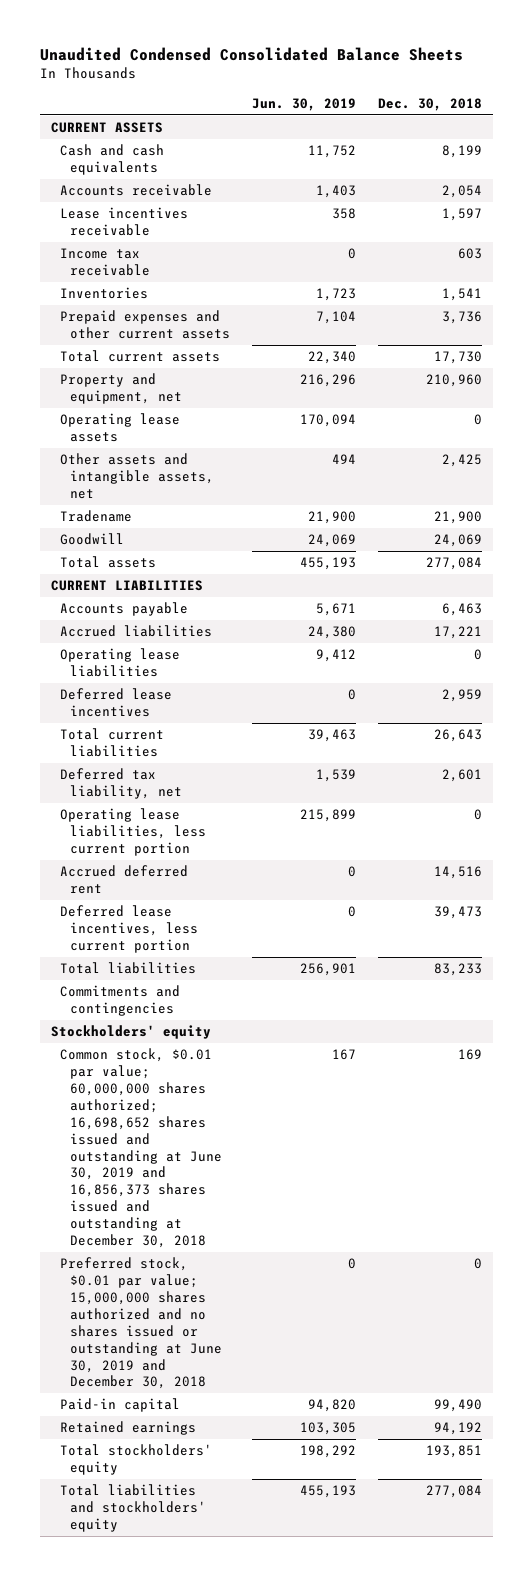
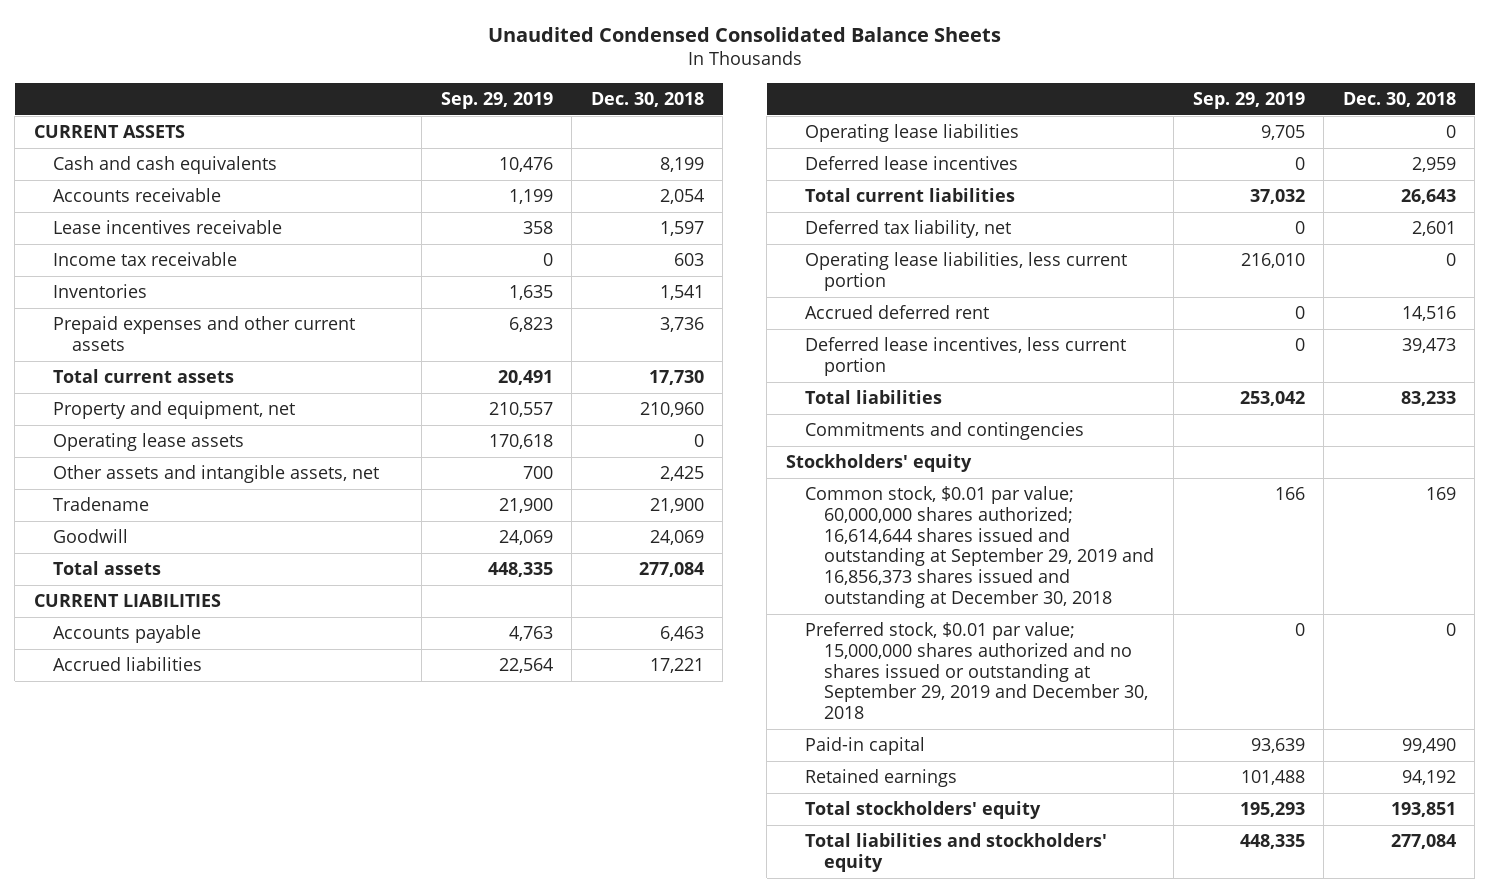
[251,97,356,111] Jun. 30, 2019 -> none
none -> [440,91,553,109] Sep. 29, 2019
[60,1048,222,1248] Common stock, $0.01 par value; 60,000,000 shares authorized; 16,698,652 shares issued and outstanding at June 30, 2019 and 16,856,373 shares issued and outstanding at December 30, 2018 -> [805,486,1155,608] Common stock, $0.01 par value; 60,000,000 shares authorized; 16,614,644 shares issued and outstanding at September 29, 2019 and 16,856,373 shares issued and outstanding at December 30, 2018
[60,1257,222,1390] Preferred stock, $0.01 par value; 15,000,000 shares authorized and no shares issued or outstanding at June 30, 2019 and December 30, 2018 -> [805,622,1149,720] Preferred stock, $0.01 par value; 15,000,000 shares authorized and no shares issued or outstanding at September 29, 2019 and December 30, 2018

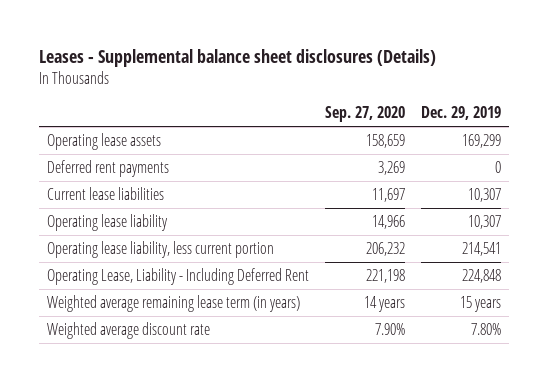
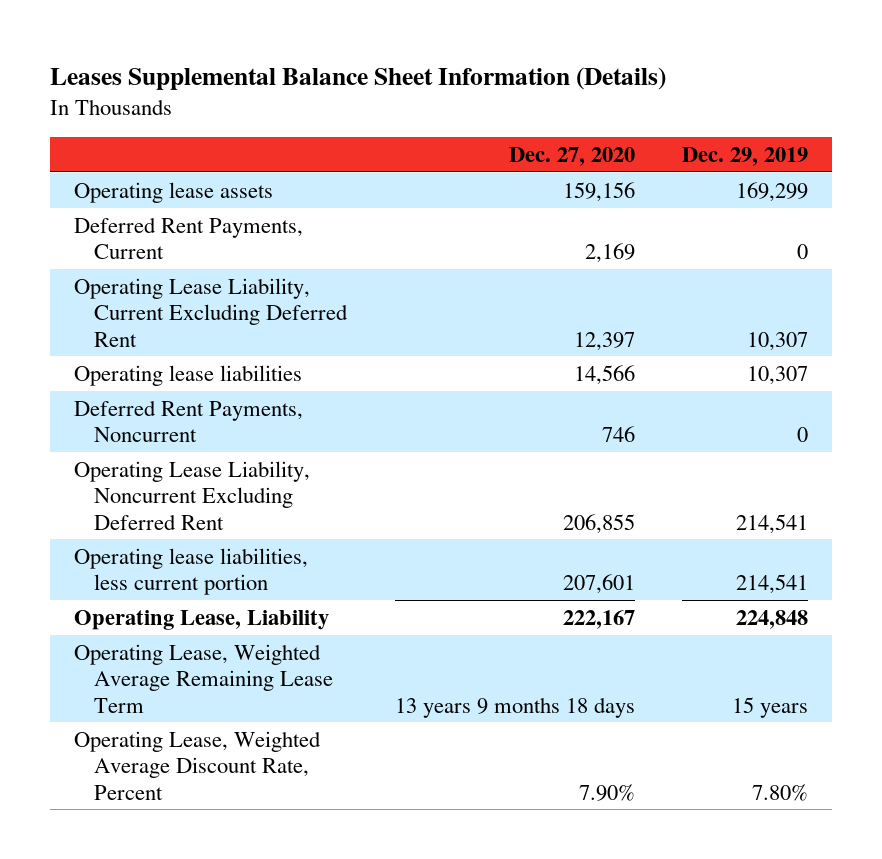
[38,48,436,67] Leases - Supplemental balance sheet disclosures (Details) -> [50,66,667,90] Leases Supplemental Balance Sheet Information (Details)
[324,106,405,123] Sep. 27, 2020 -> none
none -> [508,146,635,166] Dec. 27, 2020
[46,160,169,178] Deferred rent payments -> [73,216,303,260] Deferred Rent Payments, Current
[46,187,164,201] Current lease liabilities -> [73,277,349,347] Operating Lease Liability, Current Excluding Deferred Rent
[46,214,168,232] Operating lease liability -> [73,364,302,386] Operating lease liabilities
none -> [73,399,303,443] Deferred Rent Payments, Noncurrent
none -> [73,460,310,530] Operating Lease Liability, Noncurrent Excluding Deferred Rent
[46,241,274,259] Operating lease liability, less current portion -> [73,547,308,596] Operating lease liabilities, less current portion
[46,268,309,286] Operating Lease, Liability - Including Deferred Rent -> [73,609,329,630] Operating Lease, Liability
[46,295,300,313] Weighted average remaining lease term (in years) -> [73,643,334,713] Operating Lease, Weighted Average Remaining Lease Term
[46,322,210,340] Weighted average discount rate -> [73,730,321,800] Operating Lease, Weighted Average Discount Rate, Percent

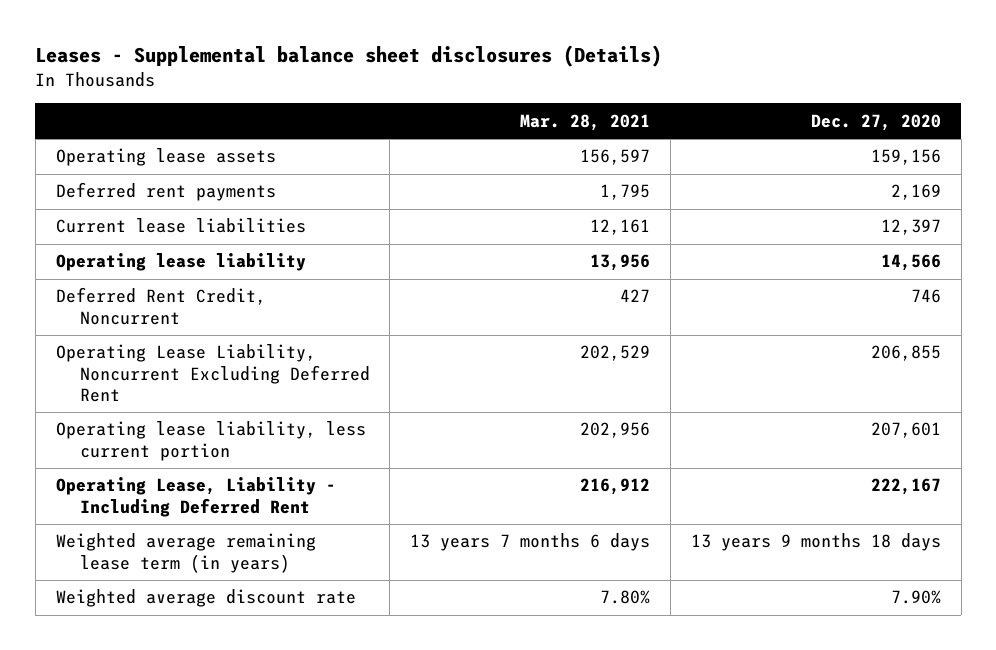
[50,66,667,90] Leases Supplemental Balance Sheet Information (Details) -> [35,45,663,68] Leases - Supplemental balance sheet disclosures (Details)
[681,146,808,166] Dec. 29, 2019 -> none
none -> [520,113,651,131] Mar. 28, 2021
[73,216,303,260] Deferred Rent Payments, Current -> [55,182,276,202] Deferred rent payments
[73,277,349,347] Operating Lease Liability, Current Excluding Deferred Rent -> [55,218,306,234] Current lease liabilities
[73,364,302,386] Operating lease liabilities -> [55,253,306,272] Operating lease liability
[73,399,303,443] Deferred Rent Payments, Noncurrent -> [55,287,266,325] Deferred Rent Credit, Noncurrent
[73,547,308,596] Operating lease liabilities, less current portion -> [55,421,366,461] Operating lease liability, less current portion
[73,609,329,630] Operating Lease, Liability -> [55,477,336,517] Operating Lease, Liability - Including Deferred Rent
[73,643,334,713] Operating Lease, Weighted Average Remaining Lease Term -> [55,533,316,573] Weighted average remaining lease term (in years)
[73,730,321,800] Operating Lease, Weighted Average Discount Rate, Percent -> [55,589,356,608] Weighted average discount rate

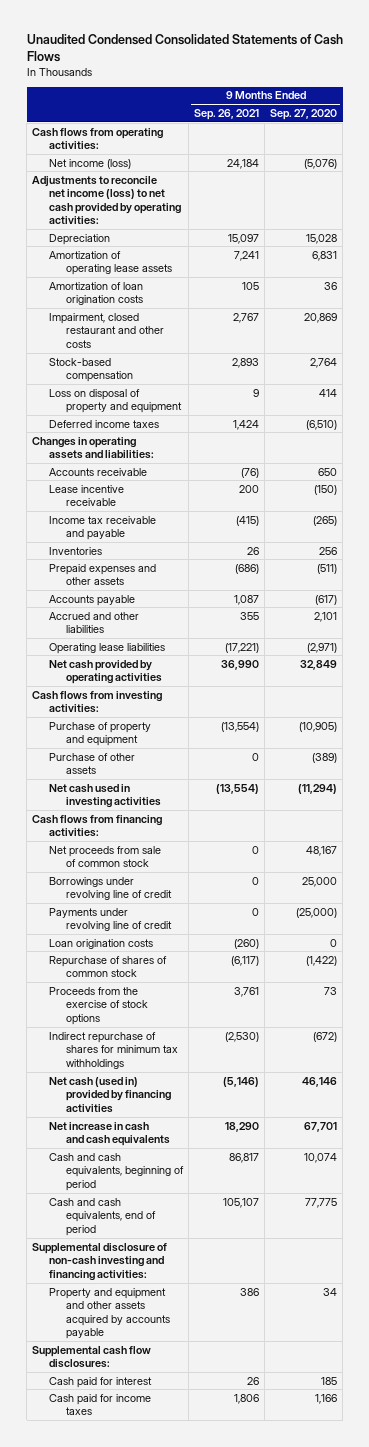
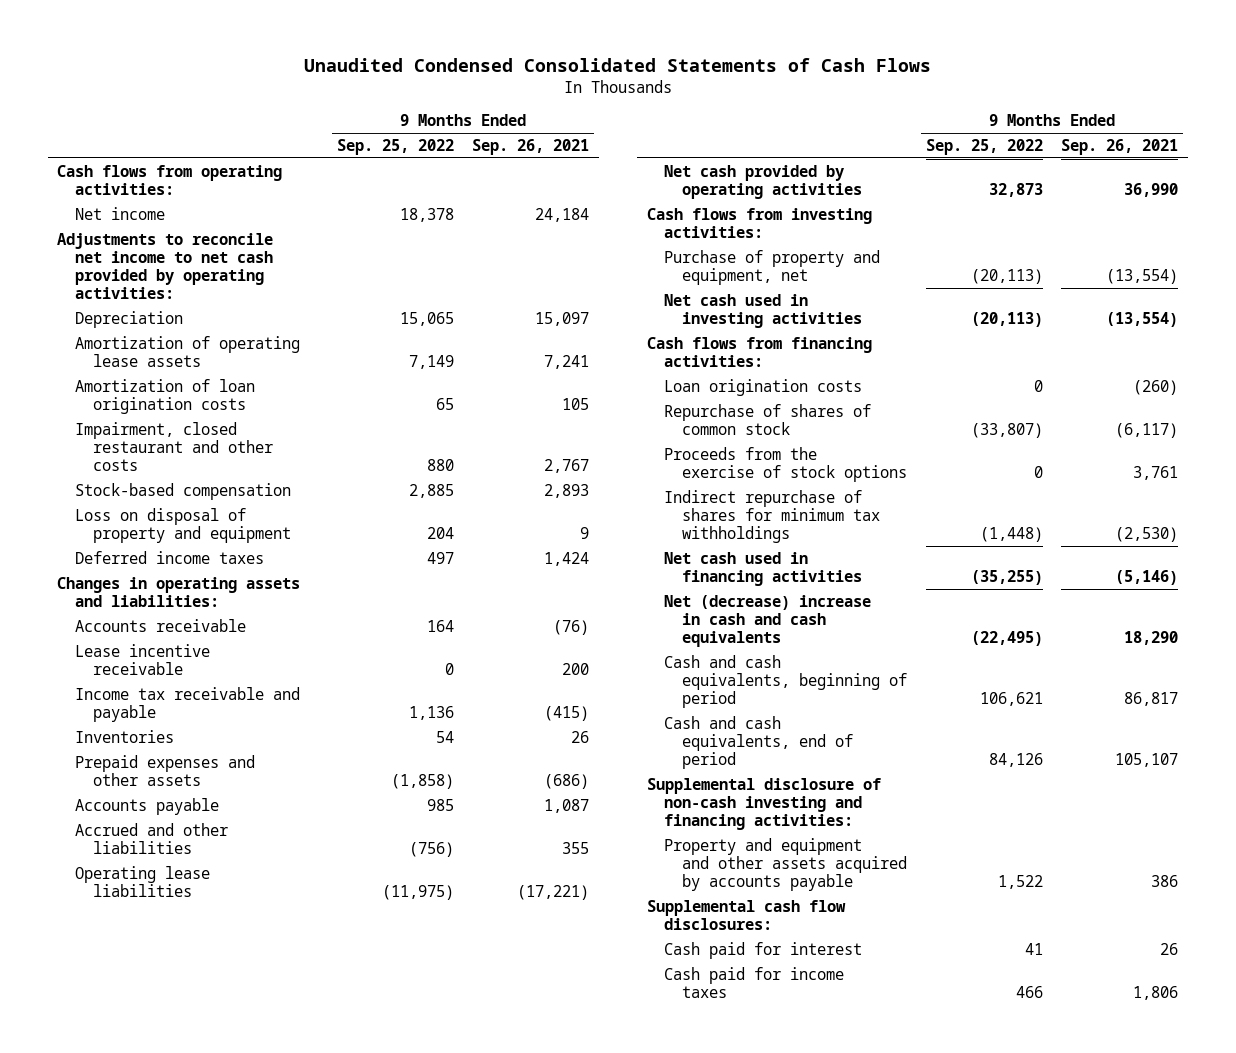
[270,108,338,120] Sep. 27, 2020 -> none
none -> [336,139,454,156] Sep. 25, 2022
[49,158,132,169] Net income (loss) -> [75,206,166,220] Net income
[32,175,182,226] Adjustments to reconcile net income (loss) to net cash provided by operating activities: -> [57,232,274,299] Adjustments to reconcile net income to net cash provided by operating activities:
[49,752,136,775] Purchase of other assets -> none
[49,721,152,747] Purchase of property and equipment -> [664,249,881,285] Purchase of property and equipment, net
[49,845,162,868] Net proceeds from sale of common stock -> none
[49,876,173,901] Borrowings under revolving line of credit -> none
[49,907,173,932] Payments under revolving line of credit -> none
[49,1076,172,1113] Net cash (used in) provided by financing activities -> [664,551,863,586] Net cash used in financing activities
[49,1121,171,1147] Net increase in cash and cash equivalents -> [664,594,872,647] Net (decrease) increase in cash and cash equivalents

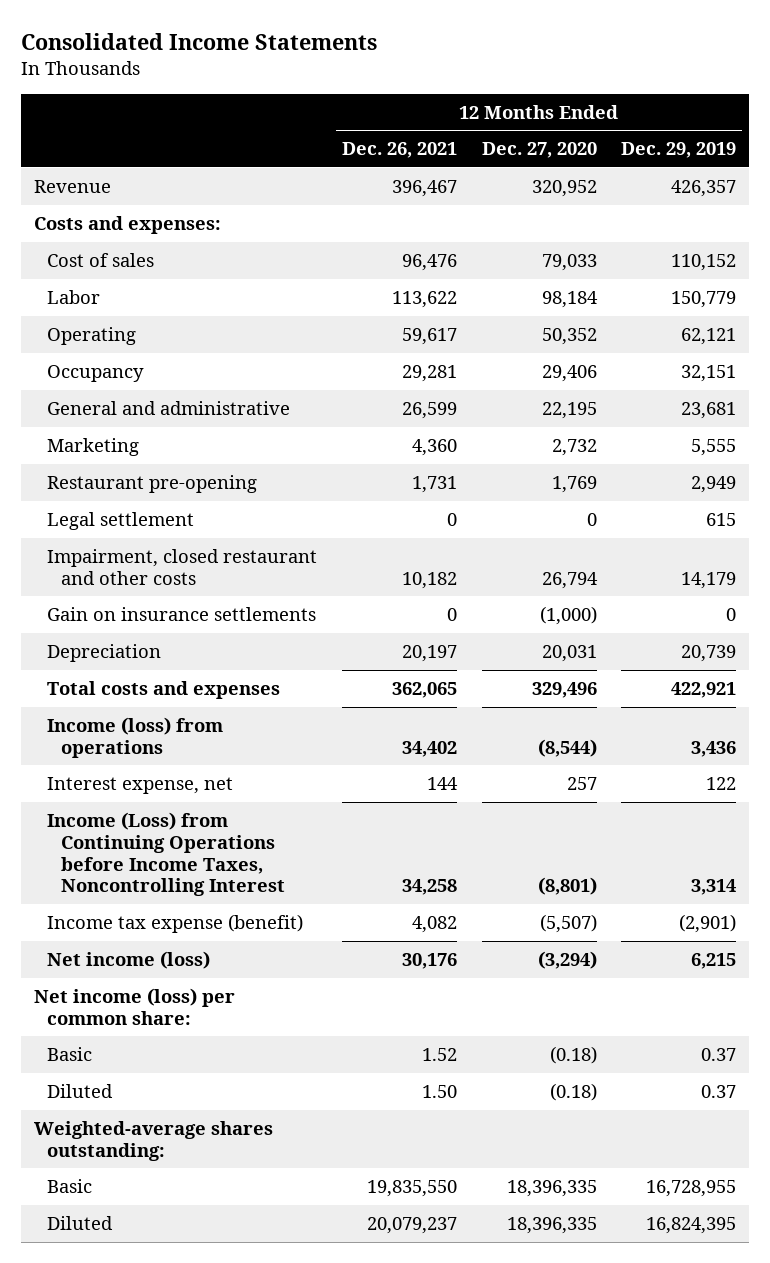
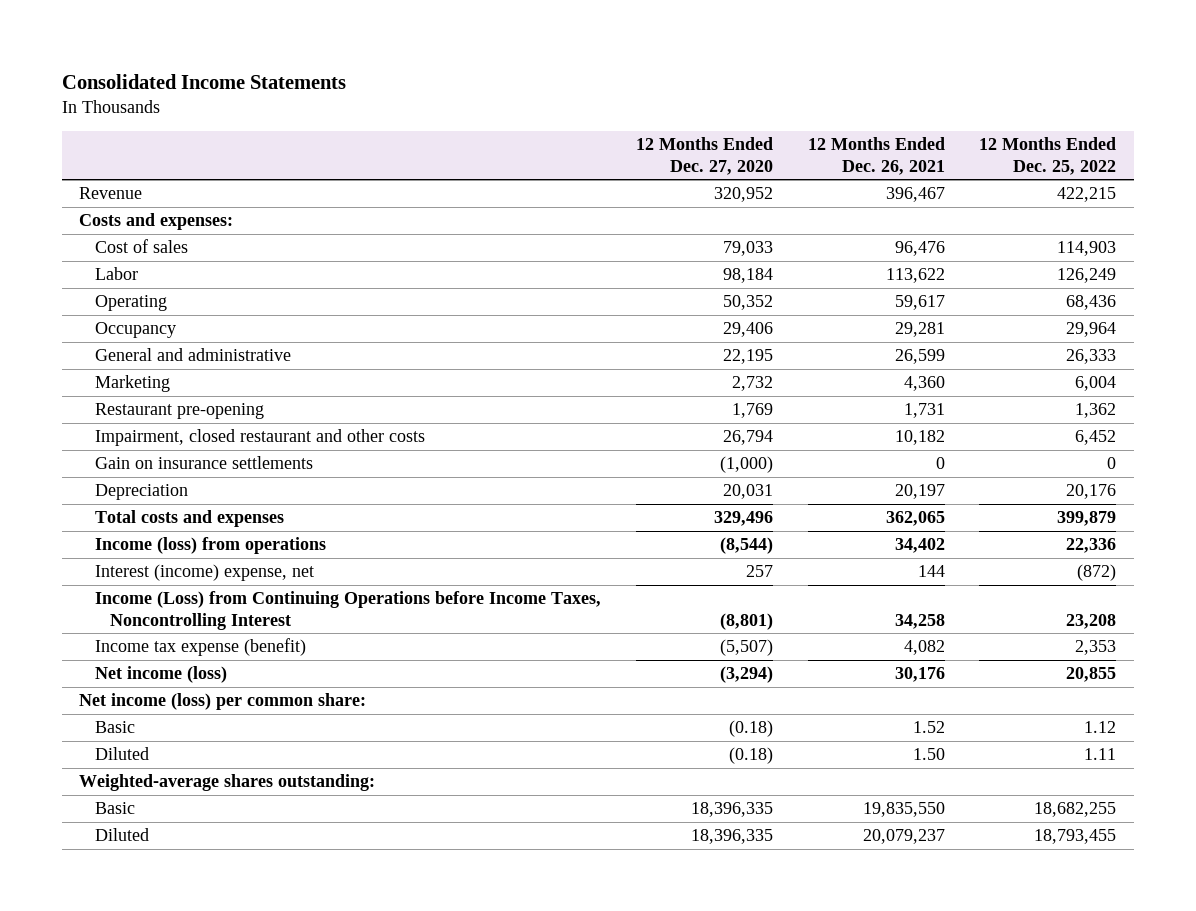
[621,142,737,159] Dec. 29, 2019 -> none
none -> [979,137,1117,175] 12 Months Ended Dec. 25, 2022
[47,511,195,530] Legal settlement -> none
[47,776,234,794] Interest expense, net -> [94,564,314,582] Interest (income) expense, net

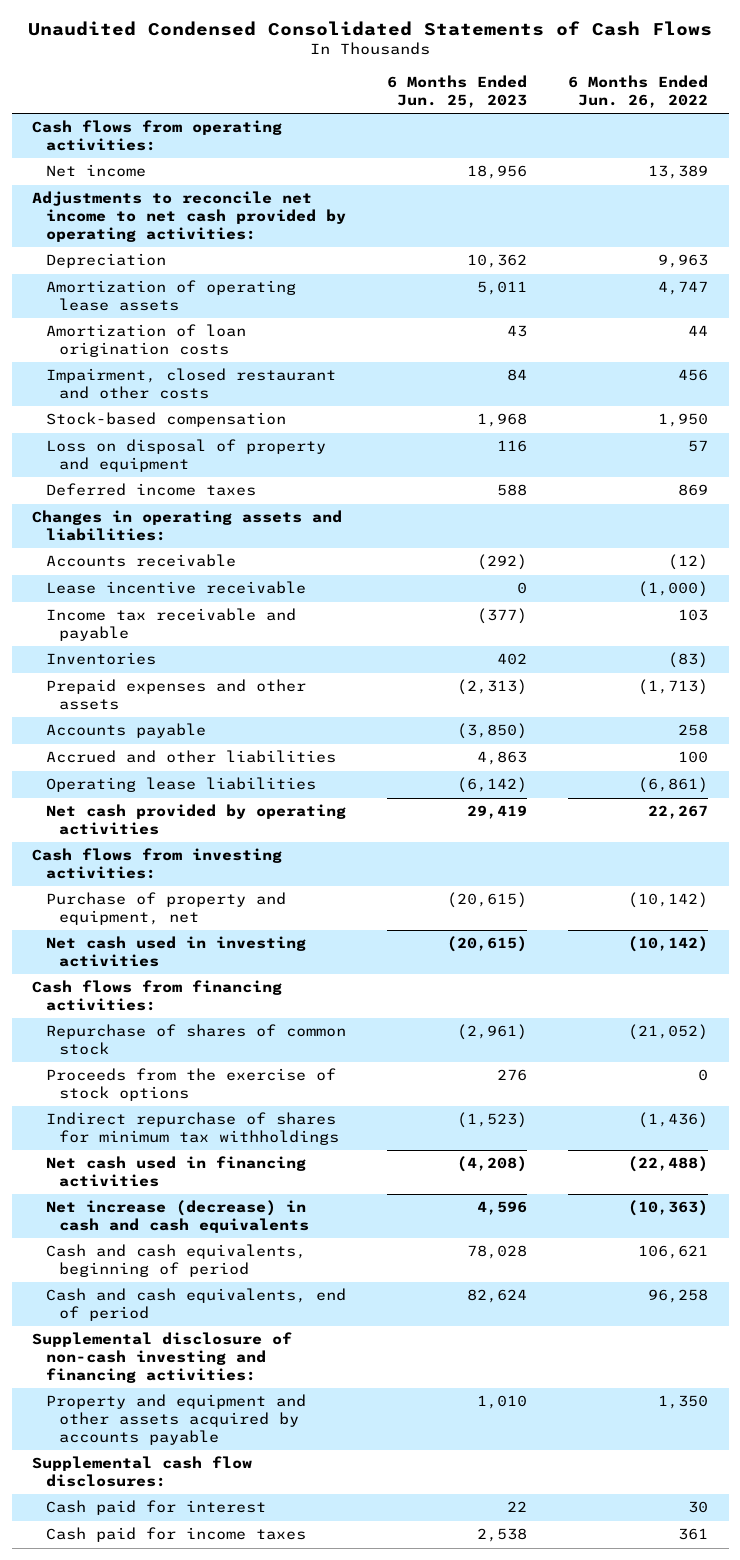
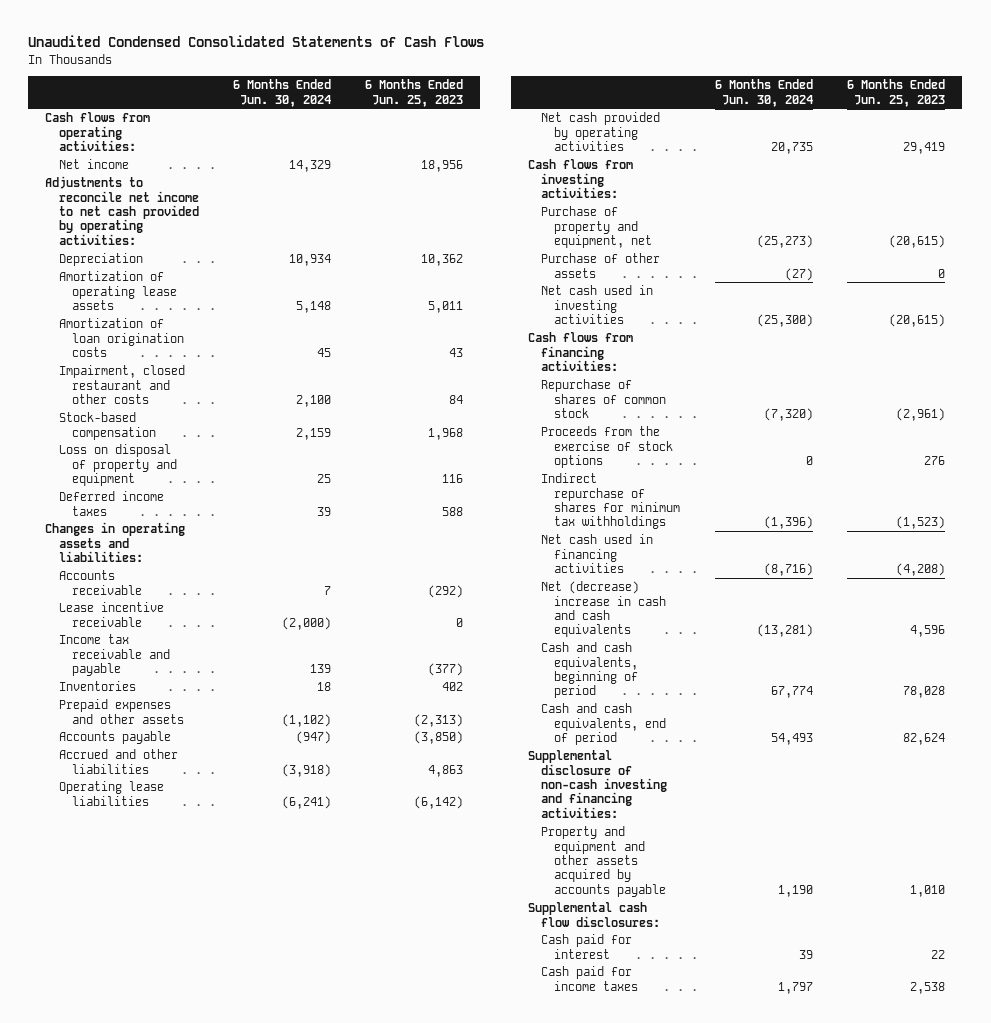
[568,75,709,109] 6 Months Ended Jun. 26, 2022 -> none
none -> [232,79,331,107] 6 Months Ended Jun. 30, 2024
none -> [540,253,660,278] Purchase of other assets
[45,1200,309,1234] Net increase (decrease) in cash and cash equivalents -> [540,581,667,638] Net (decrease) increase in cash and cash equivalents

